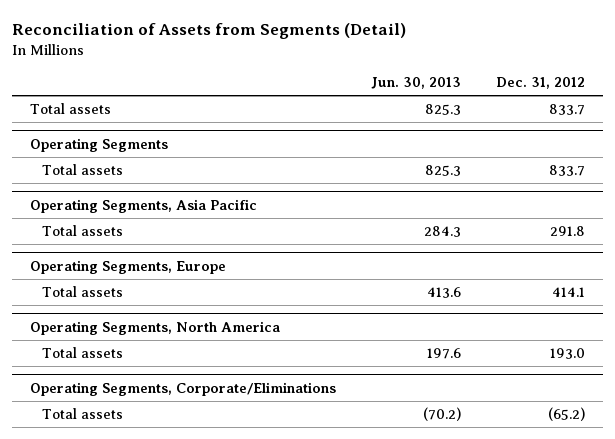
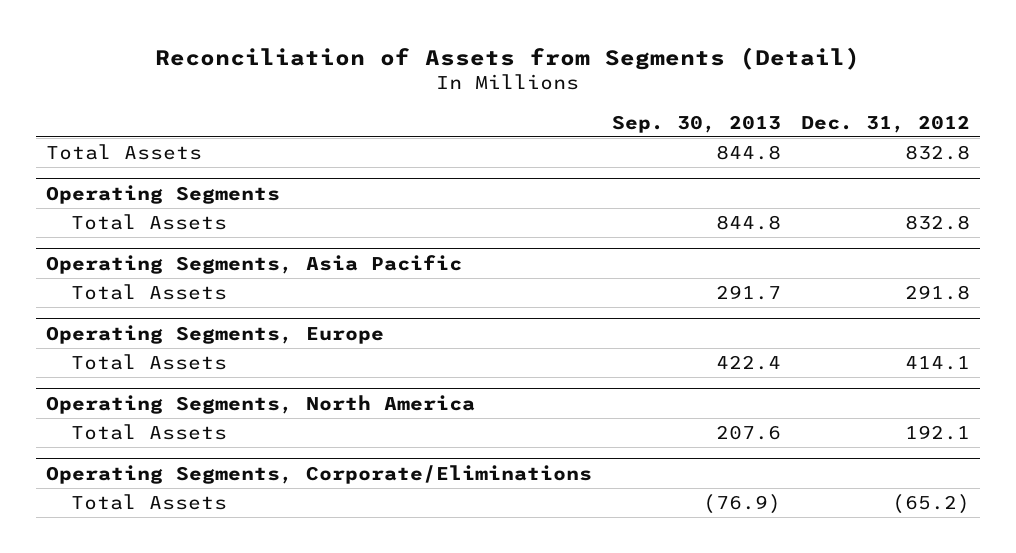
[370,77,461,90] Jun. 30, 2013 -> none
none -> [612,114,782,133] Sep. 30, 2013
[29,103,111,115] Total assets -> [46,143,203,160] Total Assets
[549,104,586,116] 833.7 -> [905,144,971,160] 832.8
[41,164,123,176] Total assets -> [70,213,227,230] Total Assets
[549,165,586,177] 833.7 -> [905,214,971,230] 832.8
[41,225,123,237] Total assets -> [70,283,227,300] Total Assets
[41,286,123,298] Total assets -> [70,353,227,370] Total Assets
[41,347,123,359] Total assets -> [70,423,227,440] Total Assets
[550,348,586,360] 193.0 -> [905,424,971,440] 192.1
[41,408,123,420] Total assets -> [70,493,227,510] Total Assets

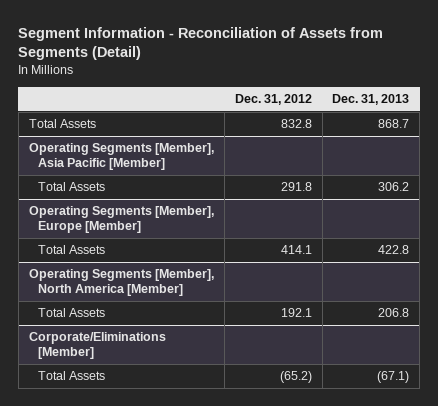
[155,46,861,70] Reconciliation of Assets from Segments (Detail) -> [18,26,384,61] Segment Information - Reconciliation of Assets from Segments (Detail)
[612,114,782,133] Sep. 30, 2013 -> none
none -> [332,93,410,105] Dec. 31, 2013
[46,184,281,204] Operating Segments -> none
[70,213,227,230] Total Assets -> none
[46,254,463,274] Operating Segments, Asia Pacific -> [28,143,214,171] Operating Segments [Member], Asia Pacific [Member]
[46,324,385,344] Operating Segments, Europe -> [28,206,214,234] Operating Segments [Member], Europe [Member]
[46,394,476,414] Operating Segments, North America -> [28,269,214,297] Operating Segments [Member], North America [Member]
[46,464,593,484] Operating Segments, Corporate/Eliminations -> none
none -> [28,332,166,360] Corporate/Eliminations [Member]

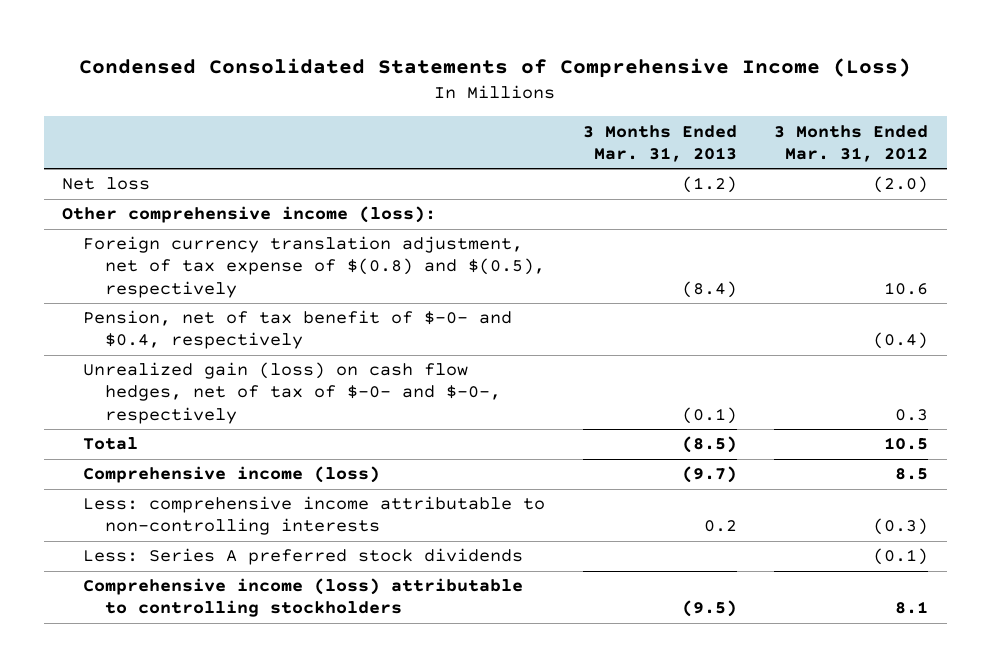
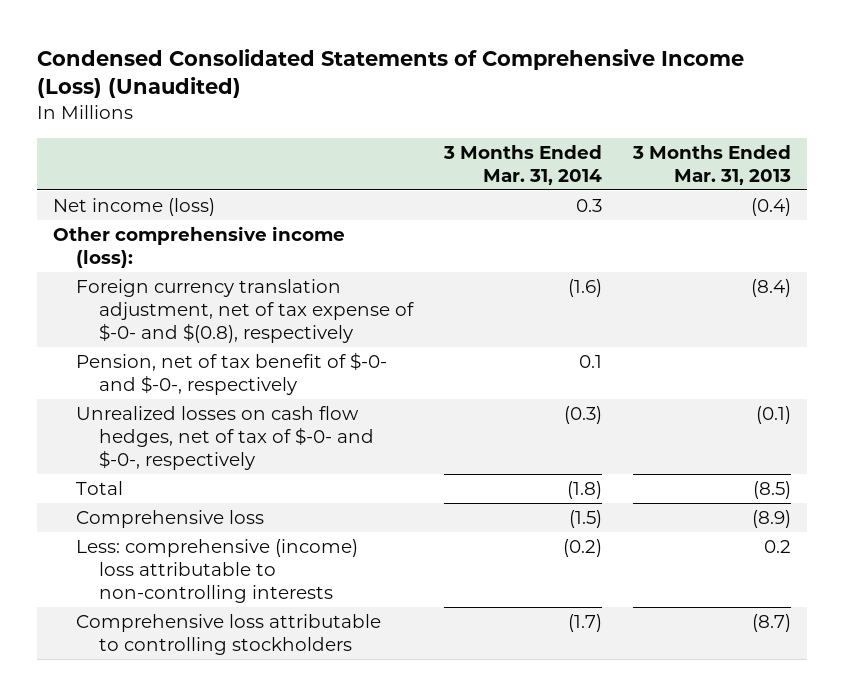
[79,57,912,78] Condensed Consolidated Statements of Comprehensive Income (Loss) -> [37,48,745,99] Condensed Consolidated Statements of Comprehensive Income (Loss) (Unaudited)
[773,124,928,162] 3 Months Ended Mar. 31, 2012 -> none
none -> [443,144,603,185] 3 Months Ended Mar. 31, 2014
[62,177,151,191] Net loss -> [52,197,215,216] Net income (loss)
[681,176,737,194] (1.2) -> [751,197,792,216] (0.4)
[83,236,545,298] Foreign currency translation adjustment, net of tax expense of $(0.8) and $(0.5), respectively -> [75,278,414,343] Foreign currency translation adjustment, net of tax expense of $-0- and $(0.8), respectively
[83,310,513,350] Pension, net of tax benefit of $-0- and $0.4, respectively -> [75,351,387,395] Pension, net of tax benefit of $-0- and $-0-, respectively
[83,362,501,424] Unrealized gain (loss) on cash flow hedges, net of tax of $-0- and $-0-, respectively -> [75,405,374,470] Unrealized losses on cash flow hedges, net of tax of $-0- and $-0-, respectively
[83,548,524,566] Less: Series A preferred stock dividends -> none
[83,466,381,484] Comprehensive income (loss) -> [75,509,264,528] Comprehensive loss
[681,466,737,484] (9.7) -> [752,509,792,528] (8.9)
[83,496,546,536] Less: comprehensive income attributable to non-controlling interests -> [75,538,358,603] Less: comprehensive (income) loss attributable to non-controlling interests
[83,578,524,618] Comprehensive income (loss) attributable to controlling stockholders -> [75,613,381,655] Comprehensive loss attributable to controlling stockholders
[681,600,737,618] (9.5) -> [752,613,792,632] (8.7)

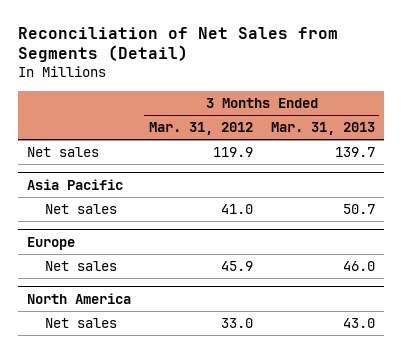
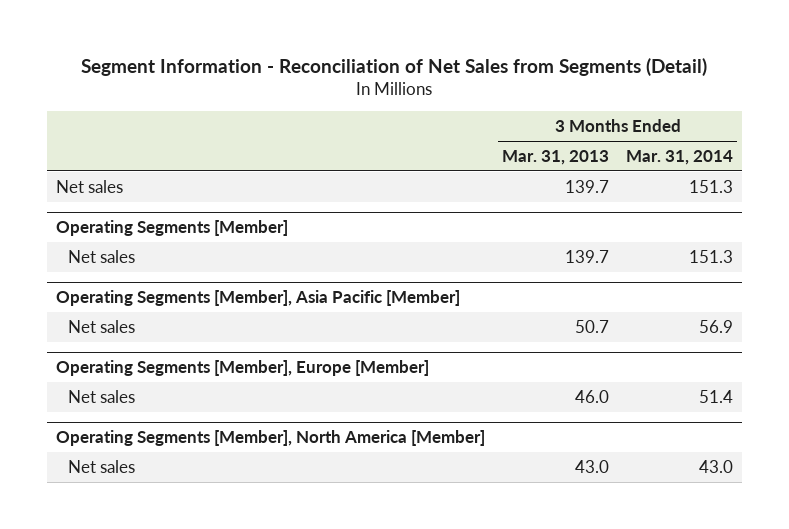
[17,26,338,63] Reconciliation of Net Sales from Segments (Detail) -> [81,57,708,76] Segment Information - Reconciliation of Net Sales from Segments (Detail)
[148,122,253,136] Mar. 31, 2012 -> none
none -> [626,149,734,165] Mar. 31, 2014
[26,178,123,190] Asia Pacific -> none
none -> [55,220,288,237] Operating Segments [Member]
none -> [67,249,135,263] Net sales
none -> [55,290,460,307] Operating Segments [Member], Asia Pacific [Member]
[26,236,75,250] Europe -> none
none -> [55,360,429,377] Operating Segments [Member], Europe [Member]
[26,292,131,304] North America -> none
none -> [55,430,485,447] Operating Segments [Member], North America [Member]

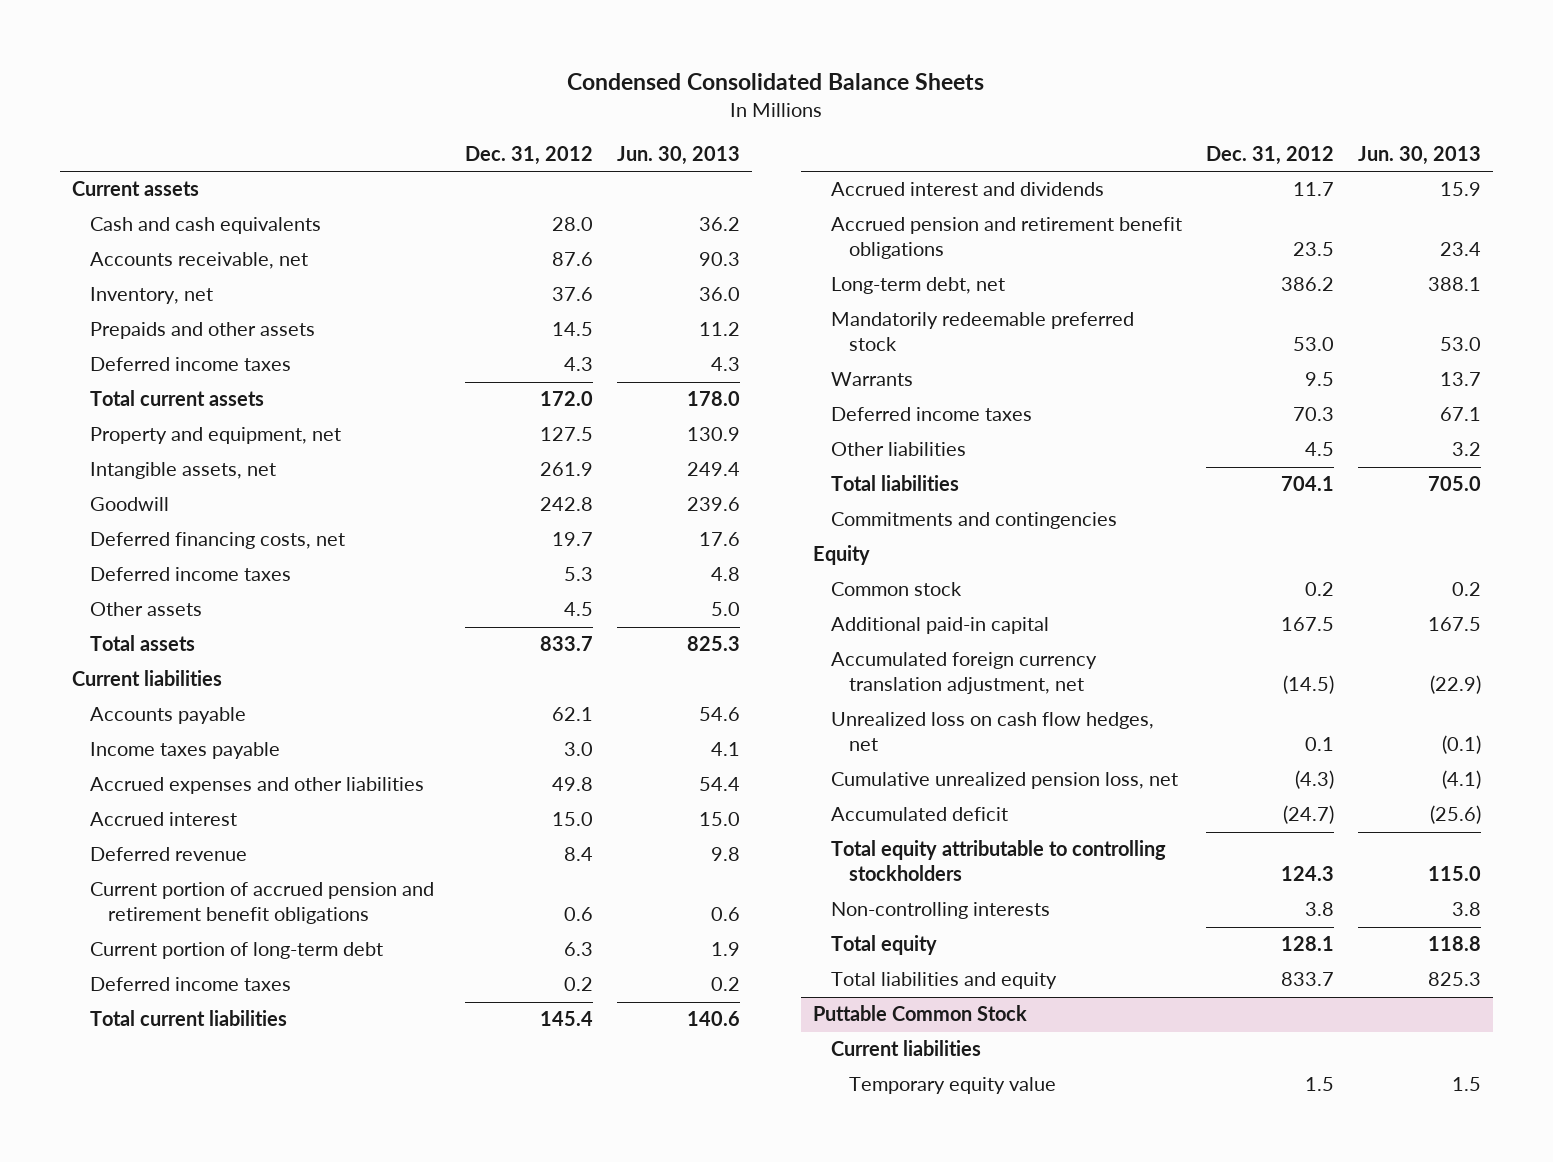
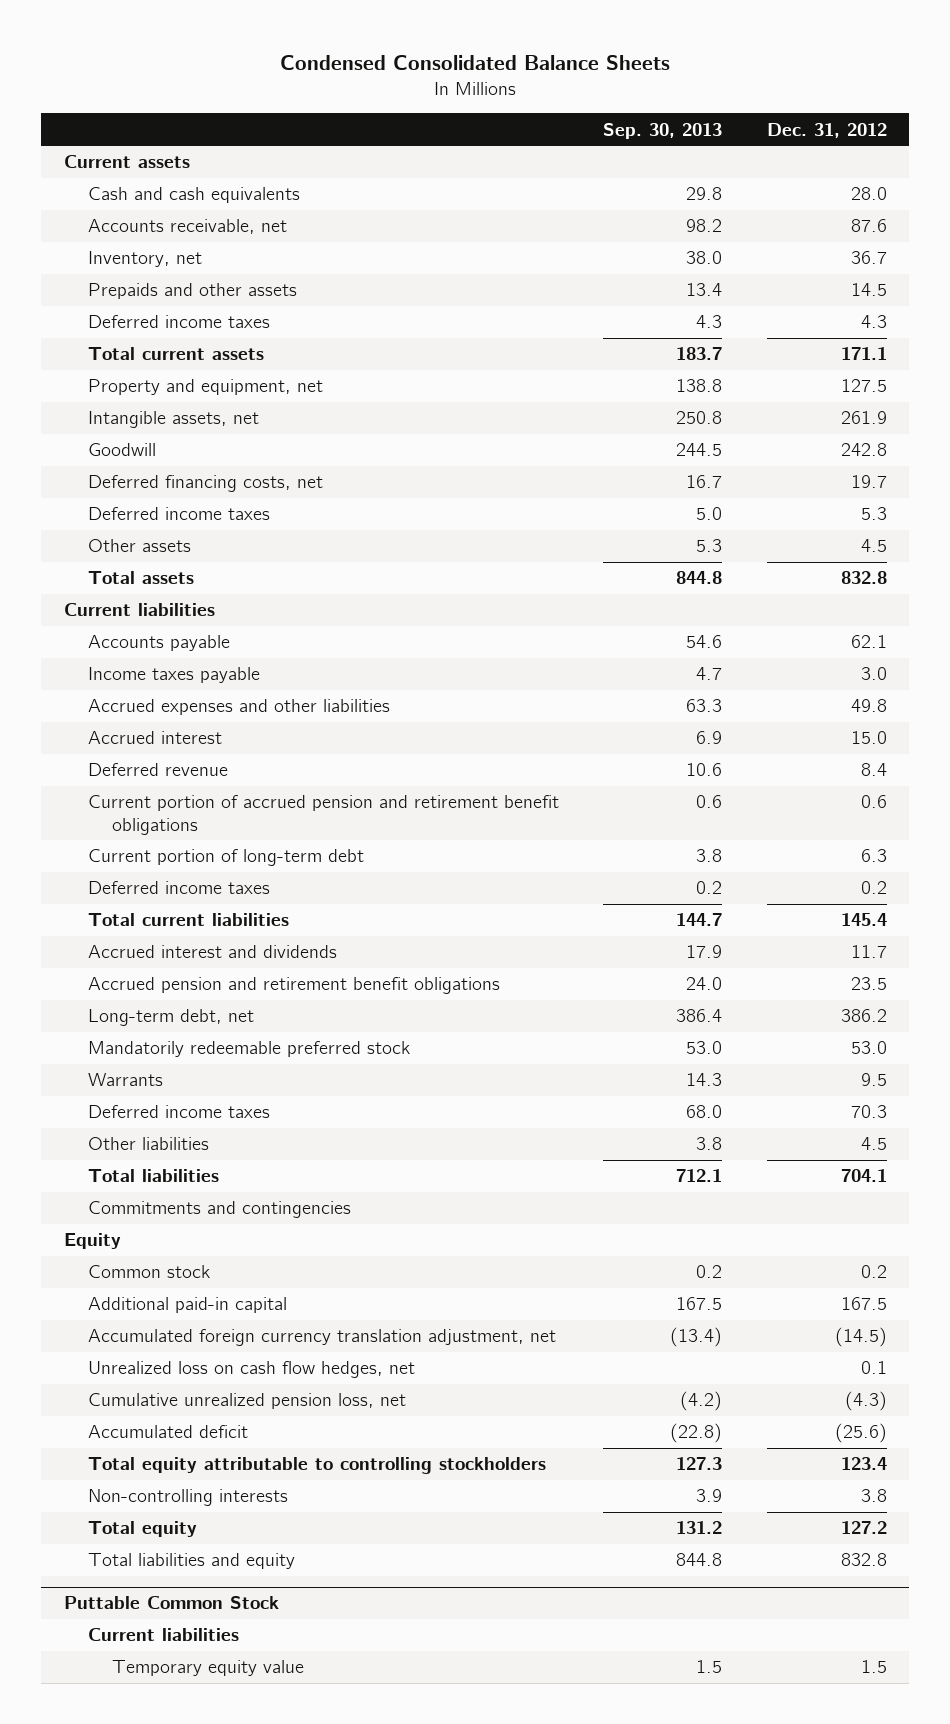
[617,145,741,165] Jun. 30, 2013 -> none
none -> [603,122,723,139] Sep. 30, 2013
[552,287,594,302] 37.6 -> [850,251,887,265] 36.7
[540,391,594,407] 172.0 -> [840,347,887,361] 171.1
[540,636,594,652] 833.7 -> [840,571,887,585] 832.8
[1282,805,1334,825] (24.7) -> [834,1423,887,1444] (25.6)
[1280,866,1334,882] 124.3 -> [840,1457,887,1471] 123.4
[1280,936,1334,952] 128.1 -> [840,1521,887,1535] 127.2
[1280,972,1334,987] 833.7 -> [840,1553,887,1567] 832.8

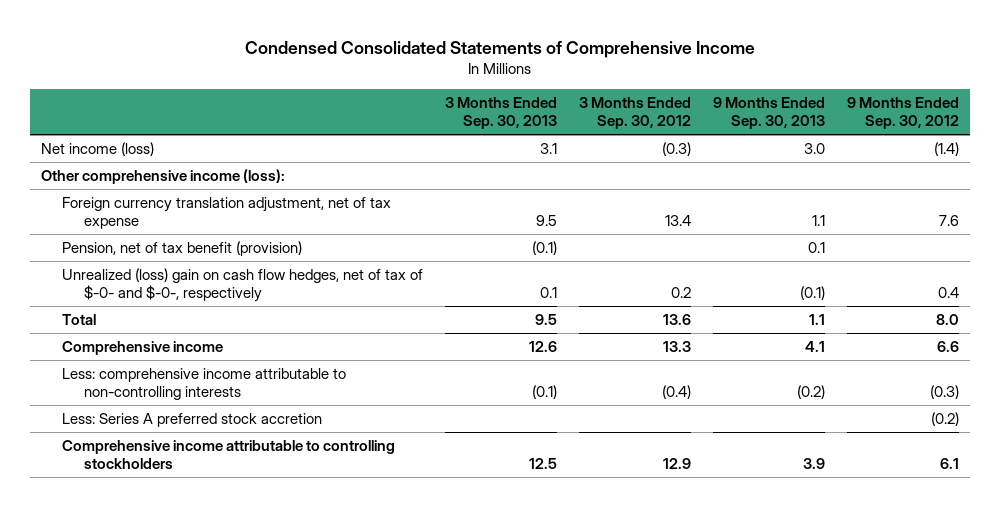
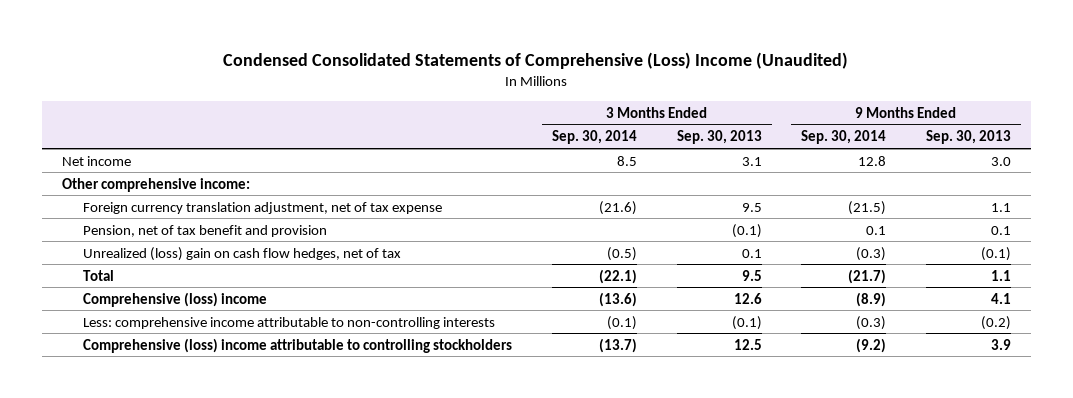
[245,40,756,58] Condensed Consolidated Statements of Comprehensive Income -> [223,51,849,69] Condensed Consolidated Statements of Comprehensive (Loss) Income (Unaudited)
[579,97,692,130] 3 Months Ended Sep. 30, 2012 -> none
[846,97,959,130] 9 Months Ended Sep. 30, 2012 -> none
none -> [551,130,637,145] Sep. 30, 2014
none -> [801,130,887,145] Sep. 30, 2014
[41,142,155,157] Net income (loss) -> [61,155,131,166] Net income
[41,169,286,185] Other comprehensive income (loss): -> [61,177,250,192] Other comprehensive income:
[62,241,303,257] Pension, net of tax benefit (provision) -> [83,224,328,237] Pension, net of tax benefit and provision
[62,268,424,303] Unrealized (loss) gain on cash flow hedges, net of tax of $-0- and $-0-, respectively -> [83,246,402,261] Unrealized (loss) gain on cash flow hedges, net of tax
[62,341,224,356] Comprehensive income -> [83,291,268,307] Comprehensive (loss) income
[62,413,323,428] Less: Series A preferred stock accretion -> none
[62,440,396,470] Comprehensive income attributable to controlling stockholders -> [83,337,513,353] Comprehensive (loss) income attributable to controlling stockholders

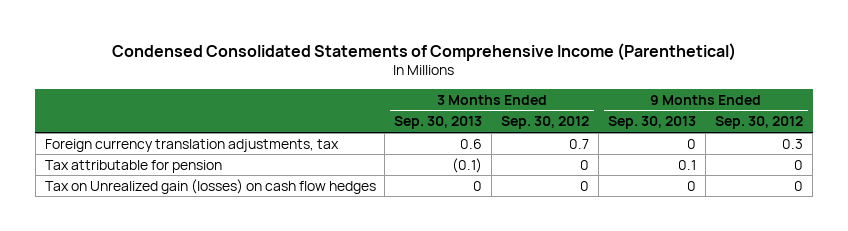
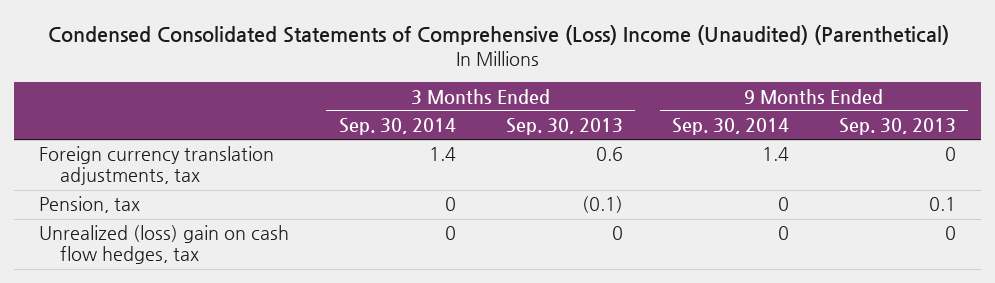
[111,42,736,61] Condensed Consolidated Statements of Comprehensive Income (Parenthetical) -> [47,25,949,46] Condensed Consolidated Statements of Comprehensive (Loss) Income (Unaudited) (Parenthetical)
[501,116,590,130] Sep. 30, 2012 -> none
[715,116,804,130] Sep. 30, 2012 -> none
none -> [338,118,456,136] Sep. 30, 2014
none -> [672,118,790,136] Sep. 30, 2014
[44,159,222,173] Tax attributable for pension -> [39,196,141,214] Pension, tax
[44,178,376,194] Tax on Unrealized gain (losses) on cash flow hedges -> [39,225,290,265] Unrealized (loss) gain on cash flow hedges, tax

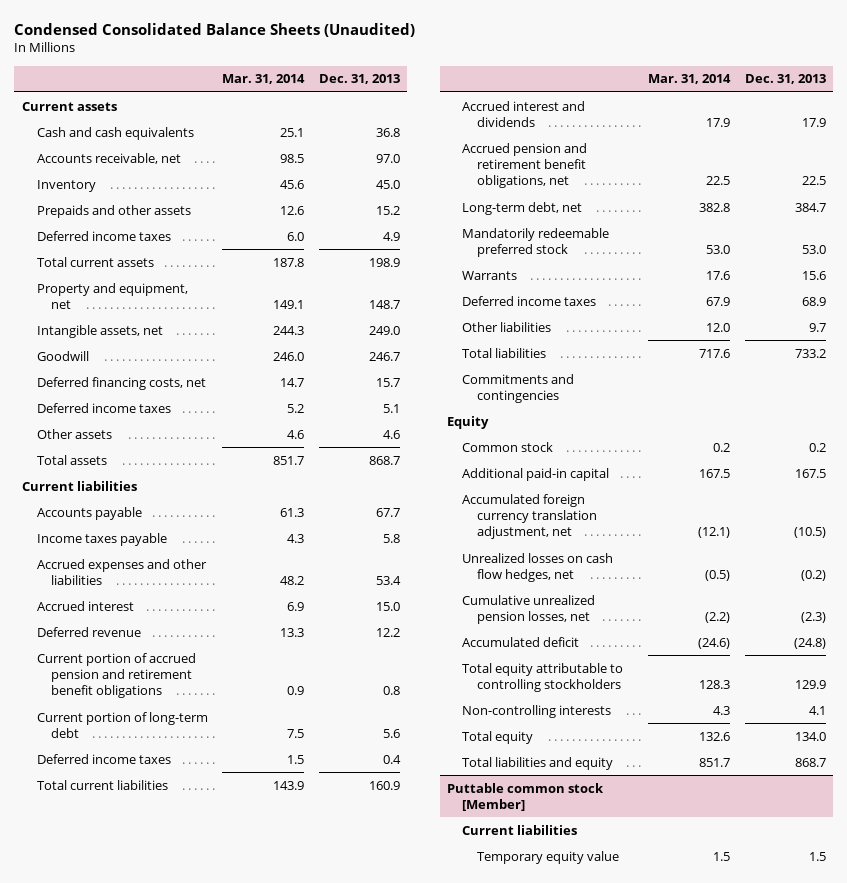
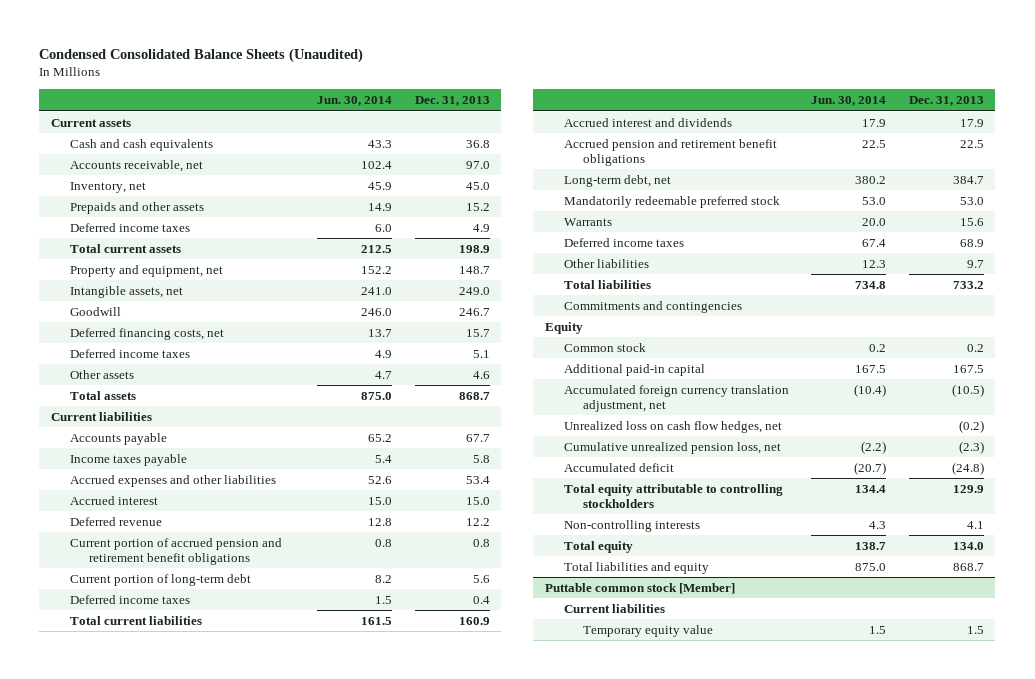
[222,74,306,85] Mar. 31, 2014 -> none
none -> [317,95,393,106] Jun. 30, 2014
[36,179,96,192] Inventory -> [69,181,146,193] Inventory, net
[462,142,588,189] Accrued pension and retirement benefit obligations, net -> [563,138,777,166] Accrued pension and retirement benefit obligations
[462,552,614,582] Unrealized losses on cash flow hedges, net -> [563,420,782,433] Unrealized loss on cash flow hedges, net
[462,594,596,624] Cumulative unrealized pension losses, net -> [563,441,781,454] Cumulative unrealized pension loss, net

